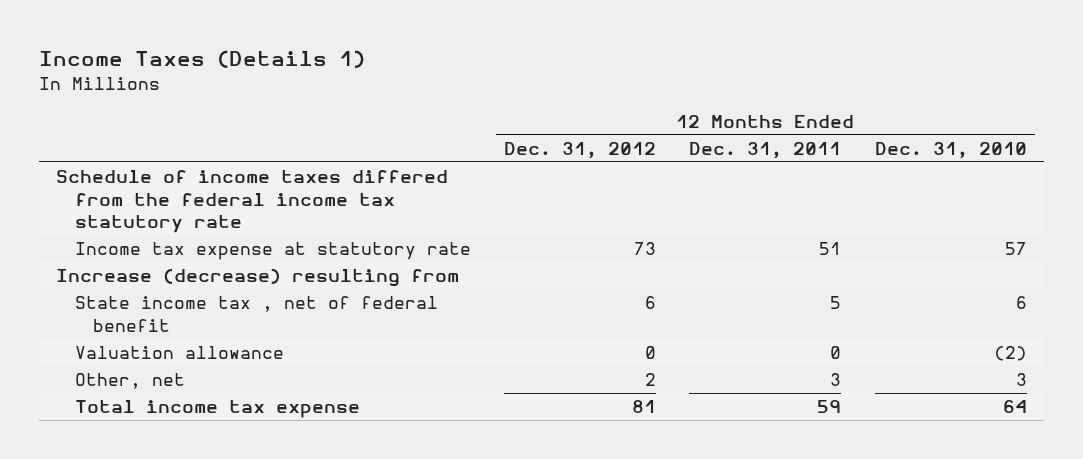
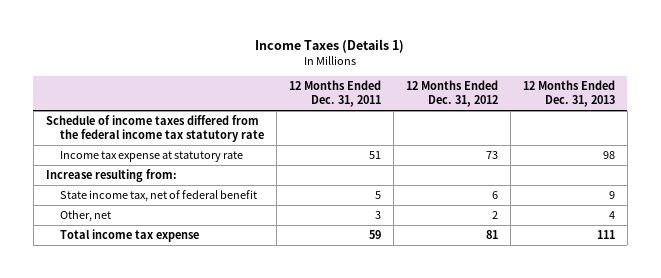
[874,141,1027,159] Dec. 31, 2010 -> none
none -> [522,80,615,108] 12 Months Ended Dec. 31, 2013
[74,346,284,360] Valuation allowance -> none
[55,268,459,288] Increase (decrease) resulting from -> [45,169,177,183] Increase resulting from:
[74,296,438,332] State income tax , net of federal benefit -> [59,190,257,203] State income tax, net of federal benefit

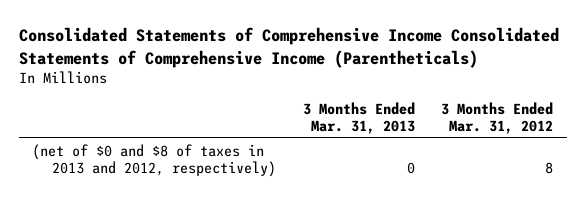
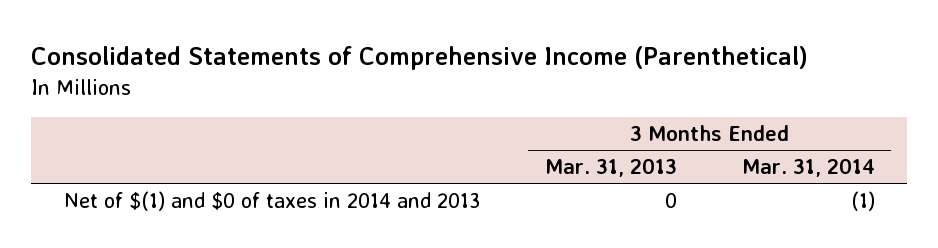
[18,27,559,68] Consolidated Statements of Comprehensive Income Consolidated Statements of Comprehensive Income (Parentheticals) -> [31,46,809,71] Consolidated Statements of Comprehensive Income (Parenthetical)
[441,102,554,135] 3 Months Ended Mar. 31, 2012 -> none
none -> [741,158,875,178] Mar. 31, 2014
[32,143,277,177] (net of $0 and $8 of taxes in 2013 and 2012, respectively) -> [63,191,480,212] Net of $(1) and $0 of taxes in 2014 and 2013

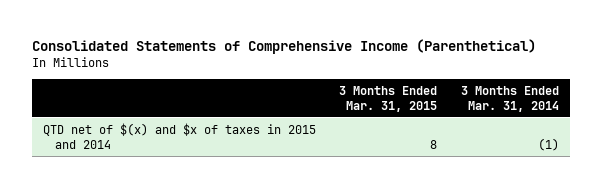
[544,158,677,178] Mar. 31, 2013 -> none
none -> [339,85,438,112] 3 Months Ended Mar. 31, 2015
[63,191,480,212] Net of $(1) and $0 of taxes in 2014 and 2013 -> [43,122,317,149] QTD net of $(x) and $x of taxes in 2015 and 2014

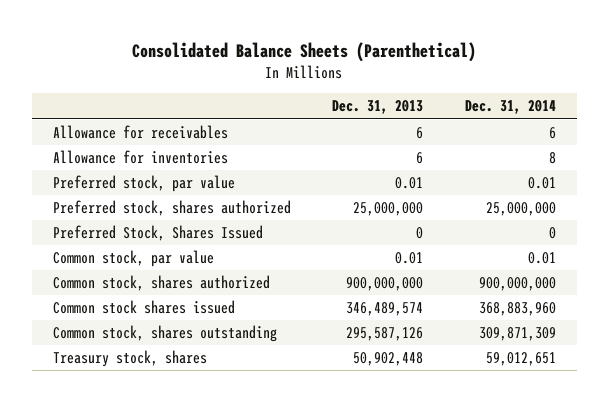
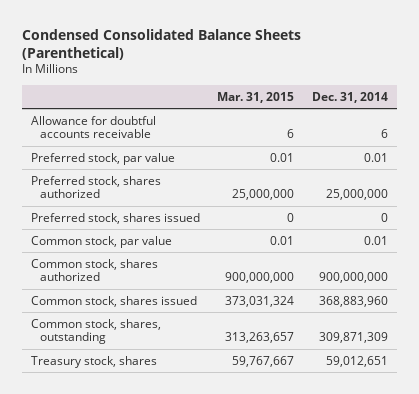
[132,41,477,62] Consolidated Balance Sheets (Parenthetical) -> [21,28,301,60] Condensed Consolidated Balance Sheets (Parenthetical)
[332,100,424,115] Dec. 31, 2013 -> none
none -> [217,91,295,103] Mar. 31, 2015
[53,150,229,165] Allowance for inventories -> none
[53,125,229,140] Allowance for receivables -> [30,115,156,139] Allowance for doubtful accounts receivable
[53,225,264,242] Preferred Stock, Shares Issued -> [30,212,200,224] Preferred stock, shares issued
[53,300,236,315] Common stock shares issued -> [30,295,197,307] Common stock, shares issued
[53,325,278,343] Common stock, shares outstanding -> [30,318,161,345] Common stock, shares, outstanding

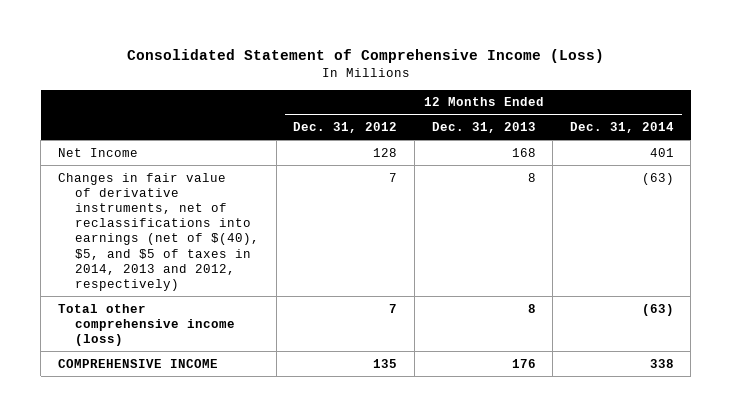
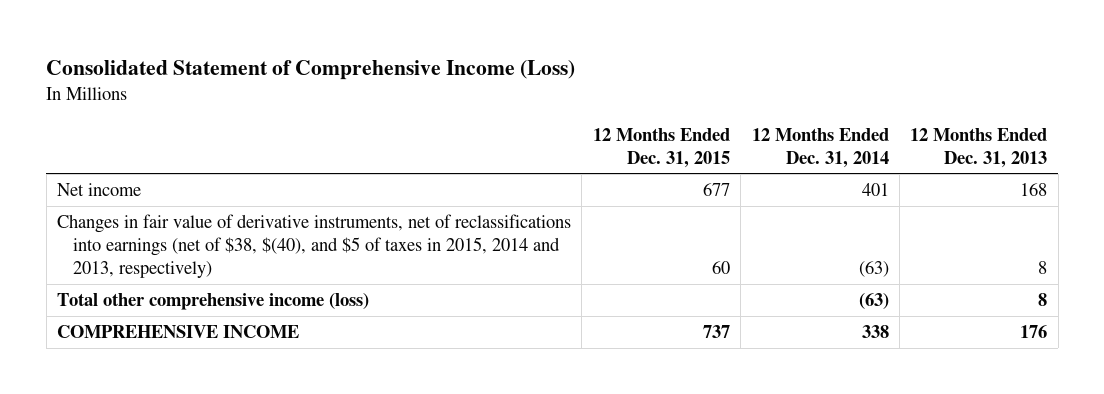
[293,122,398,134] Dec. 31, 2012 -> none
none -> [592,127,730,168] 12 Months Ended Dec. 31, 2015
[58,147,139,157] Net Income -> [56,183,141,197] Net income
[58,172,260,291] Changes in fair value of derivative instruments, net of reclassifications into earnings (net of $(40), $5, and $5 of taxes in 2014, 2013 and 2012, respectively) -> [56,214,571,278] Changes in fair value of derivative instruments, net of reclassifications into earnings (net of $38, $(40), and $5 of taxes in 2015, 2014 and 2013, respectively)

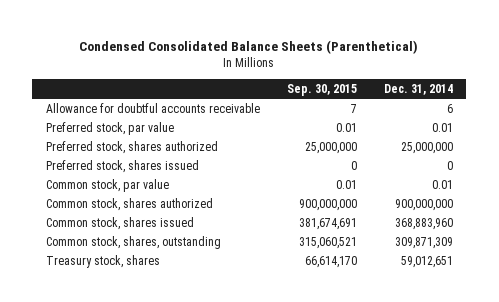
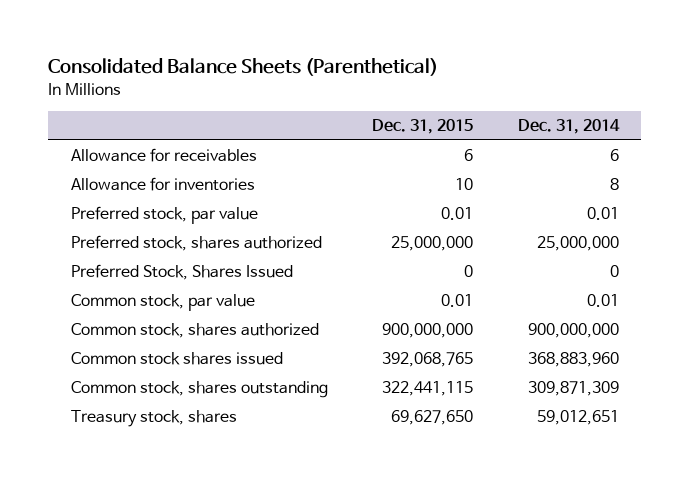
[79,39,419,54] Condensed Consolidated Balance Sheets (Parenthetical) -> [48,58,439,77] Consolidated Balance Sheets (Parenthetical)
[286,83,357,96] Sep. 30, 2015 -> none
none -> [372,119,474,135] Dec. 31, 2015
[45,102,260,113] Allowance for doubtful accounts receivable -> [70,148,257,163] Allowance for receivables
none -> [70,177,255,192] Allowance for inventories
[45,159,199,173] Preferred stock, shares issued -> [70,264,293,281] Preferred Stock, Shares Issued
[45,216,194,230] Common stock, shares issued -> [70,352,283,366] Common stock shares issued
[45,235,221,249] Common stock, shares, outstanding -> [70,381,328,399] Common stock, shares outstanding

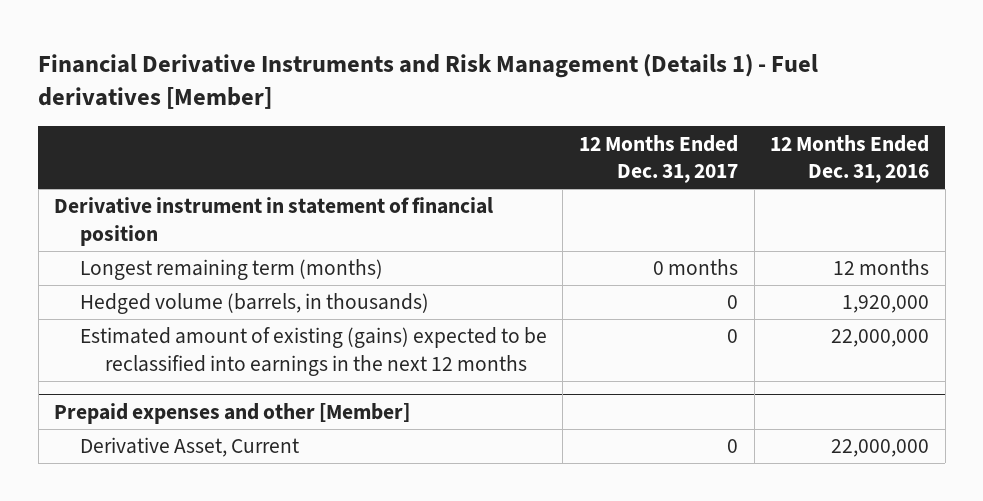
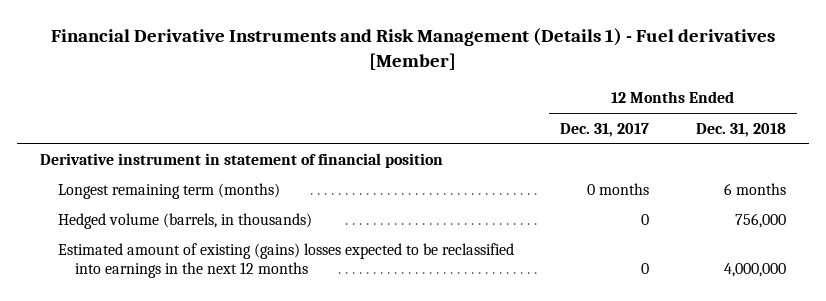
[770,134,930,184] 12 Months Ended Dec. 31, 2016 -> none
none -> [695,122,786,137] Dec. 31, 2018
[54,403,411,425] Prepaid expenses and other [Member] -> none
[79,437,299,458] Derivative Asset, Current -> none
[79,327,547,376] Estimated amount of existing (gains) expected to be reclassified into earnings in the next 12 months -> [57,242,514,279] Estimated amount of existing (gains) losses expected to be reclassified into earnings in the next 12 months

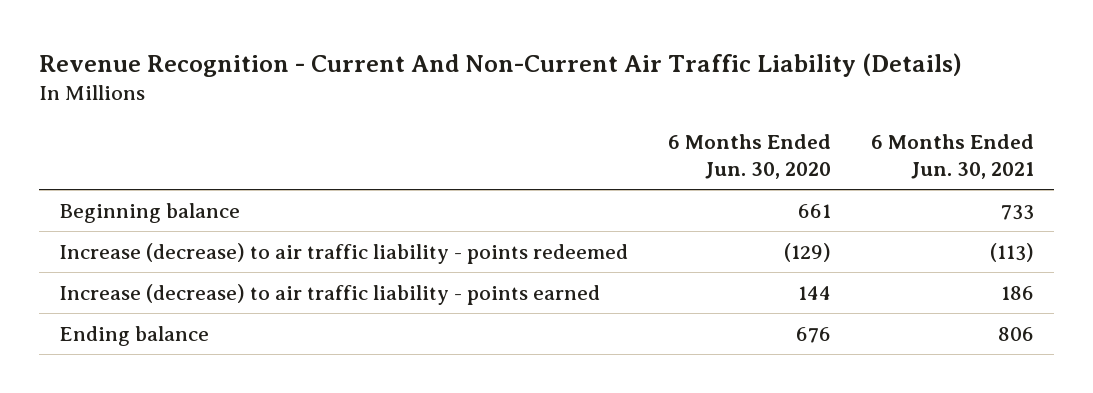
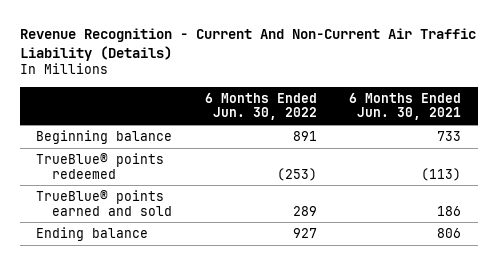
[667,133,831,180] 6 Months Ended Jun. 30, 2020 -> none
none -> [204,92,317,121] 6 Months Ended Jun. 30, 2022
[58,242,628,264] Increase (decrease) to air traffic liability - points redeemed -> [35,152,164,179] TrueBlue® points redeemed
[58,283,600,305] Increase (decrease) to air traffic liability - points earned -> [35,189,173,216] TrueBlue® points earned and sold

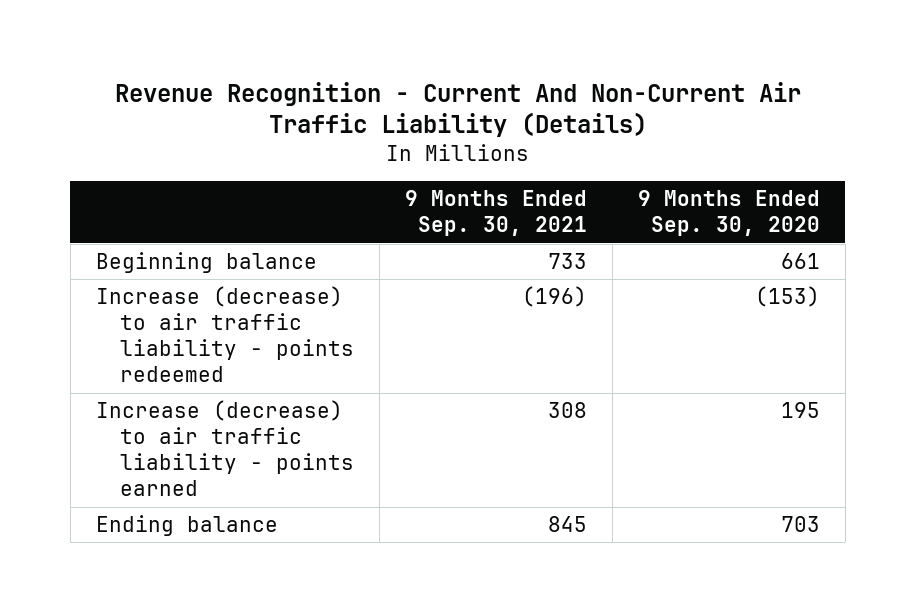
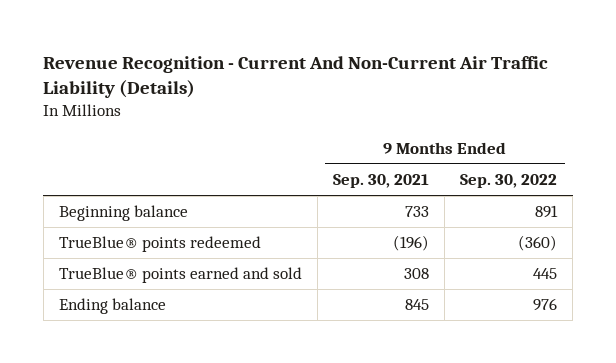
[637,190,820,237] 9 Months Ended Sep. 30, 2020 -> none
none -> [460,174,558,189] Sep. 30, 2022
[95,286,354,383] Increase (decrease) to air traffic liability - points redeemed -> [58,236,261,253] TrueBlue® points redeemed
[95,400,354,497] Increase (decrease) to air traffic liability - points earned -> [58,267,302,284] TrueBlue® points earned and sold

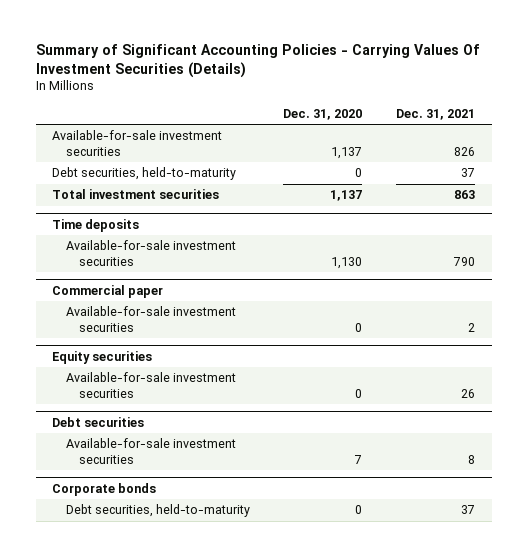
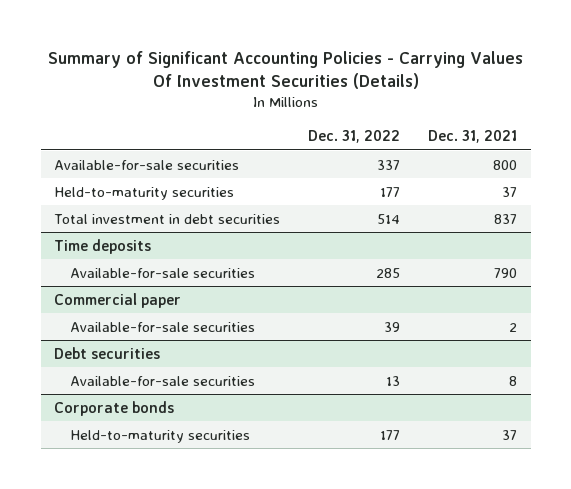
[283,108,363,120] Dec. 31, 2020 -> none
none -> [308,129,401,143] Dec. 31, 2022
[52,130,223,156] Available-for-sale investment securities -> [54,159,240,170] Available-for-sale securities
[453,146,475,156] 826 -> [492,159,517,170] 800
[52,167,237,181] Debt securities, held-to-maturity -> [54,186,235,200] Held-to-maturity securities
[52,189,220,200] Total investment securities -> [54,213,281,224] Total investment in debt securities
[453,190,475,200] 863 -> [493,213,517,224] 837
[65,240,236,266] Available-for-sale investment securities -> [69,267,255,278] Available-for-sale securities
[52,350,153,364] Equity securities -> none
[65,372,236,398] Available-for-sale investment securities -> none
[65,306,236,332] Available-for-sale investment securities -> [69,321,255,332] Available-for-sale securities
[65,438,236,464] Available-for-sale investment securities -> [69,375,255,386] Available-for-sale securities
[65,504,250,518] Debt securities, held-to-maturity -> [69,429,250,443] Held-to-maturity securities

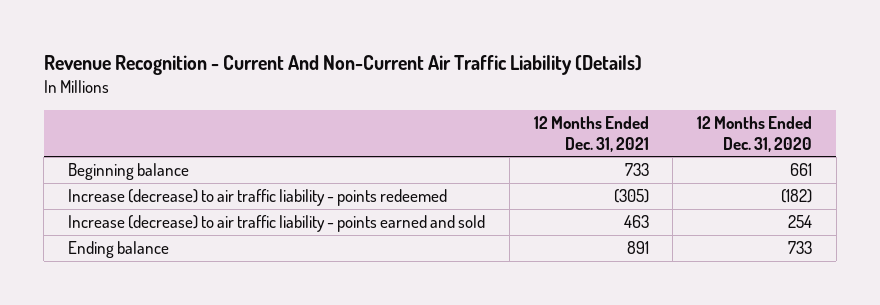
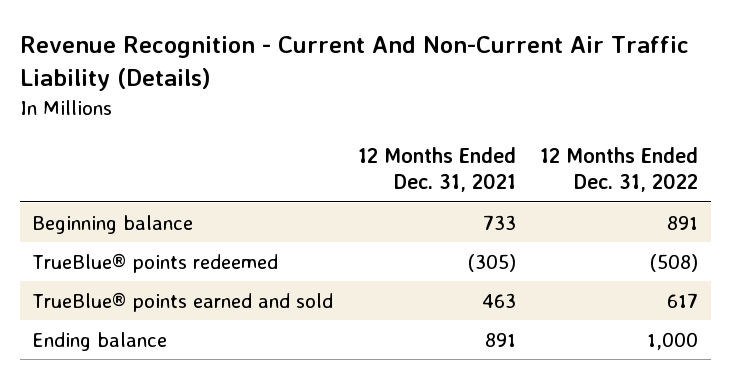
[697,116,813,152] 12 Months Ended Dec. 31, 2020 -> none
none -> [540,146,699,193] 12 Months Ended Dec. 31, 2022
[67,189,447,207] Increase (decrease) to air traffic liability - points redeemed -> [32,252,279,273] TrueBlue® points redeemed
[67,215,485,233] Increase (decrease) to air traffic liability - points earned and sold -> [32,291,334,312] TrueBlue® points earned and sold

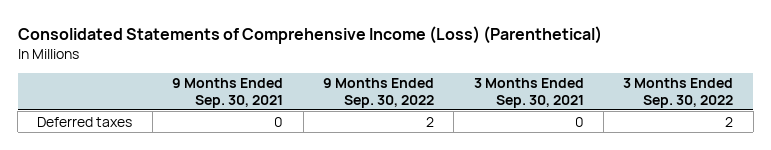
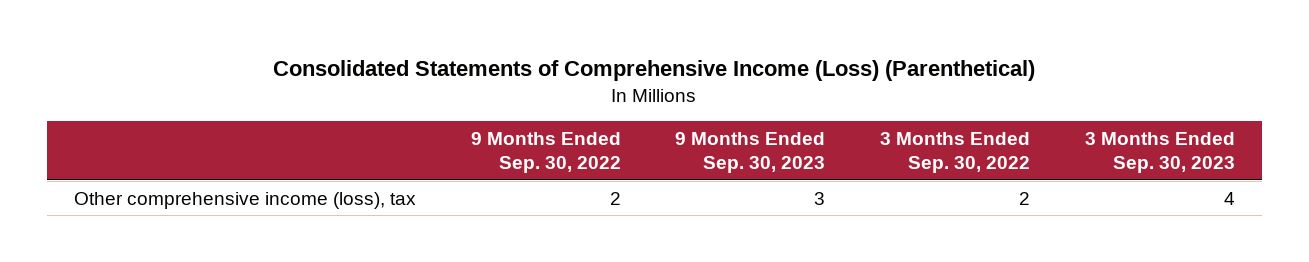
[172,78,284,108] 9 Months Ended Sep. 30, 2021 -> none
[473,78,584,108] 3 Months Ended Sep. 30, 2021 -> none
none -> [675,131,826,174] 9 Months Ended Sep. 30, 2023
none -> [1084,131,1235,174] 3 Months Ended Sep. 30, 2023
[37,116,133,127] Deferred taxes -> [73,191,416,209] Other comprehensive income (loss), tax

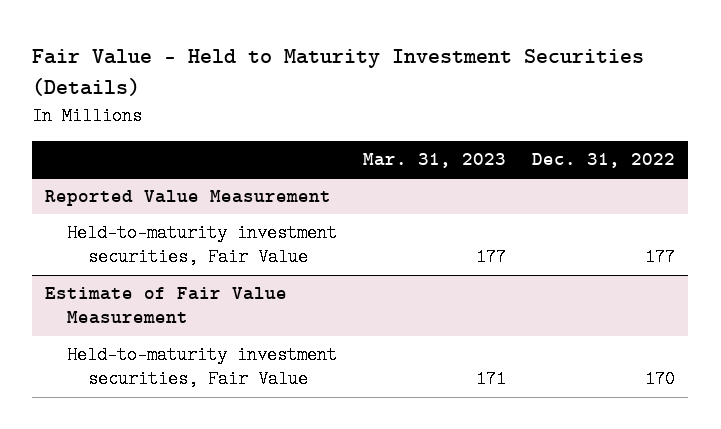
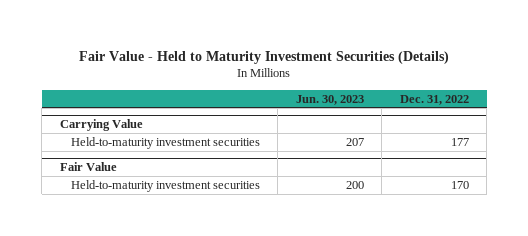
[363,153,507,169] Mar. 31, 2023 -> none
none -> [295,94,364,105] Jun. 30, 2023
[45,190,332,207] Reported Value Measurement -> [59,119,143,132] Carrying Value
[66,224,337,267] Held-to-maturity investment securities, Fair Value -> [70,136,260,149] Held-to-maturity investment securities
[45,287,288,325] Estimate of Fair Value Measurement -> [59,162,117,172] Fair Value
[66,346,337,389] Held-to-maturity investment securities, Fair Value -> [70,179,260,192] Held-to-maturity investment securities

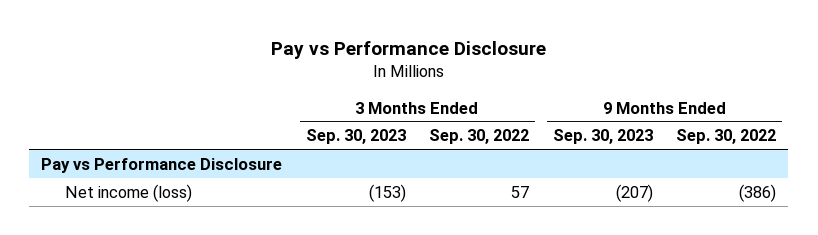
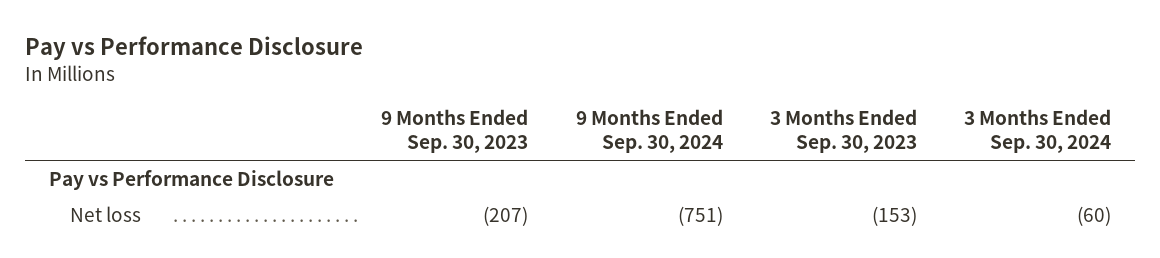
[429,129,530,145] Sep. 30, 2022 -> none
[676,129,777,145] Sep. 30, 2022 -> none
none -> [575,108,723,154] 9 Months Ended Sep. 30, 2024
none -> [964,108,1112,154] 3 Months Ended Sep. 30, 2024
[64,183,192,202] Net income (loss) -> [70,205,142,222] Net loss

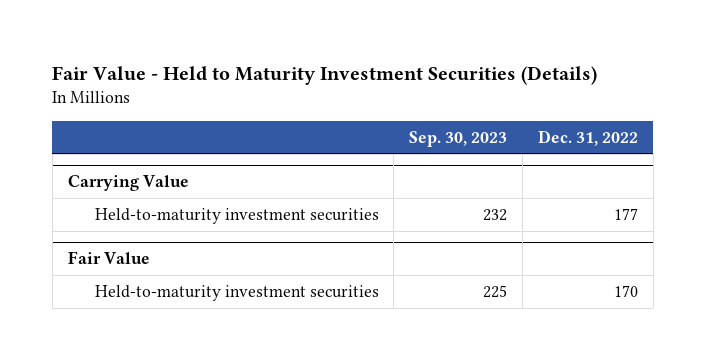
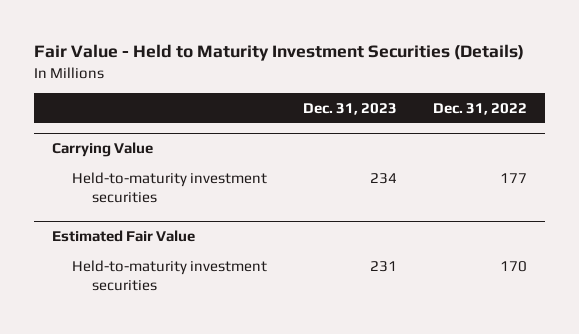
[409,130,508,147] Sep. 30, 2023 -> none
none -> [302,102,397,115] Dec. 31, 2023
[67,251,150,265] Fair Value -> [51,230,195,243] Estimated Fair Value

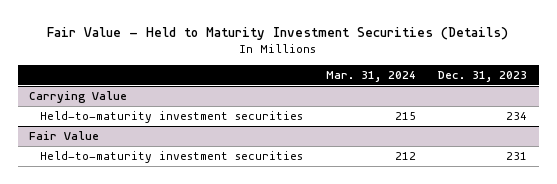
[432,102,527,115] Dec. 31, 2022 -> none
none -> [325,70,416,82] Mar. 31, 2024
[51,230,195,243] Estimated Fair Value -> [29,131,100,141] Fair Value

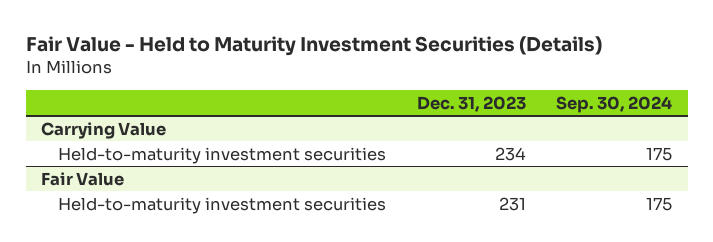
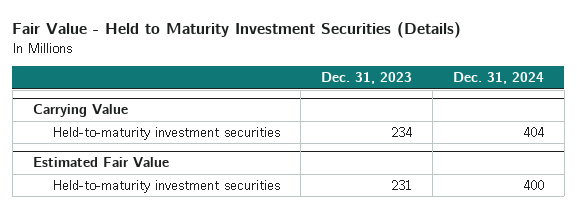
[556,95,673,113] Sep. 30, 2024 -> none
none -> [453,72,545,85] Dec. 31, 2024
[40,171,124,186] Fair Value -> [32,157,169,168] Estimated Fair Value

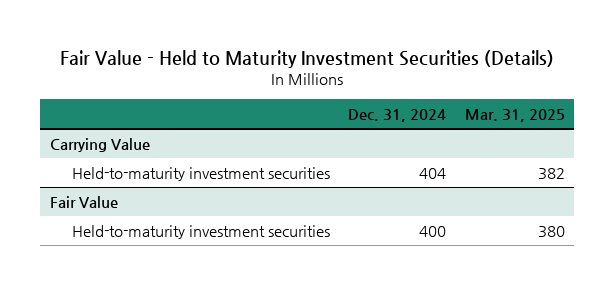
[321,72,413,85] Dec. 31, 2023 -> none
none -> [464,108,565,122] Mar. 31, 2025
[32,157,169,168] Estimated Fair Value -> [49,195,118,208] Fair Value

